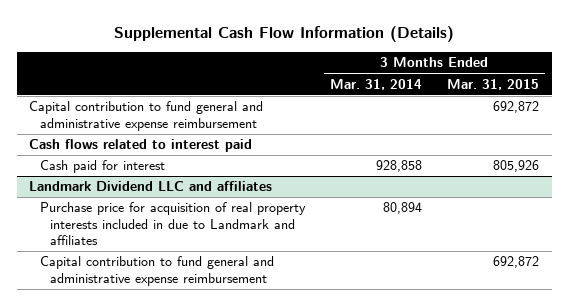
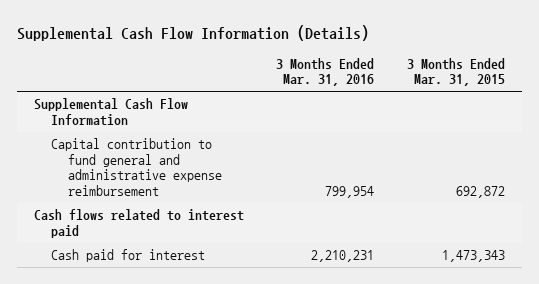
[329,78,422,90] Mar. 31, 2014 -> none
none -> [276,57,375,87] 3 Months Ended Mar. 31, 2016
none -> [33,98,188,126] Supplemental Cash Flow Information
[29,181,273,192] Landmark Dividend LLC and affiliates -> none
[39,202,306,245] Purchase price for acquisition of real property interests included in due to Landmark and affiliates -> none
[39,256,274,286] Capital contribution to fund general and administrative expense reimbursement -> none
[493,160,540,173] 805,926 -> [442,250,506,263] 1,473,343

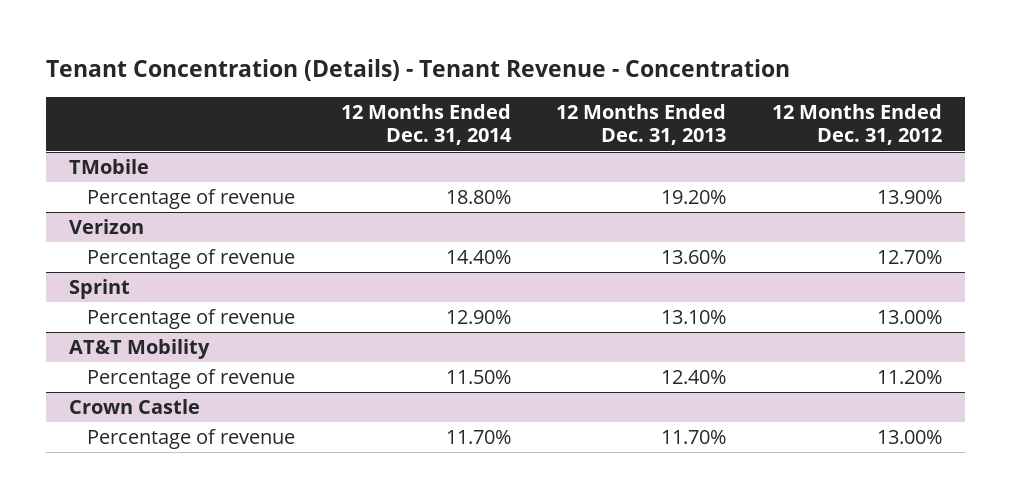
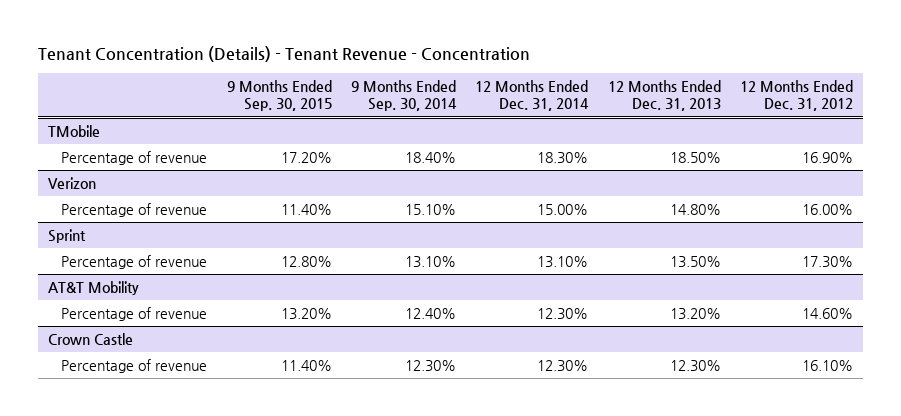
none -> [226,80,332,112] 9 Months Ended Sep. 30, 2015
none -> [351,80,458,112] 9 Months Ended Sep. 30, 2014
[445,190,511,205] 18.80% -> [537,152,589,165] 18.30%
[661,190,727,205] 19.20% -> [669,152,721,164] 18.50%
[876,190,942,205] 13.90% -> [802,152,854,164] 16.90%
[445,250,511,265] 14.40% -> [537,204,589,216] 15.00%
[661,250,727,265] 13.60% -> [669,204,721,216] 14.80%
[876,250,942,265] 12.70% -> [802,204,854,216] 16.00%
[445,310,511,325] 12.90% -> [537,256,589,269] 13.10%
[661,310,727,325] 13.10% -> [669,256,721,269] 13.50%
[876,310,942,325] 13.00% -> [802,256,854,269] 17.30%
[445,370,511,385] 11.50% -> [537,308,589,321] 12.30%
[661,370,727,385] 12.40% -> [669,308,721,321] 13.20%
[876,370,942,385] 11.20% -> [802,308,854,320] 14.60%
[445,430,511,445] 11.70% -> [537,360,589,373] 12.30%
[661,430,727,445] 11.70% -> [669,360,721,373] 12.30%
[876,430,942,445] 13.00% -> [802,360,854,372] 16.10%

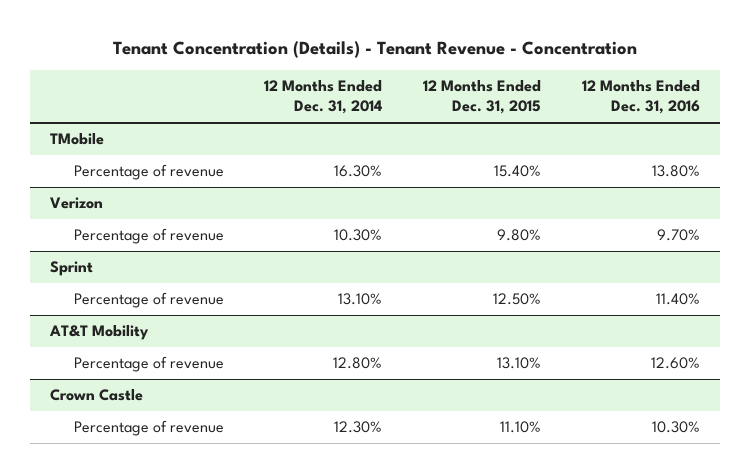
[226,80,332,112] 9 Months Ended Sep. 30, 2015 -> none
[351,80,458,112] 9 Months Ended Sep. 30, 2014 -> none
[607,80,721,112] 12 Months Ended Dec. 31, 2013 -> none
[740,80,854,112] 12 Months Ended Dec. 31, 2012 -> none
none -> [423,80,542,115] 12 Months Ended Dec. 31, 2015
none -> [581,80,700,115] 12 Months Ended Dec. 31, 2016
[537,152,589,165] 18.30% -> [334,165,383,178] 16.30%
[537,204,589,216] 15.00% -> [334,229,383,242] 10.30%
[537,308,589,321] 12.30% -> [333,357,383,370] 12.80%

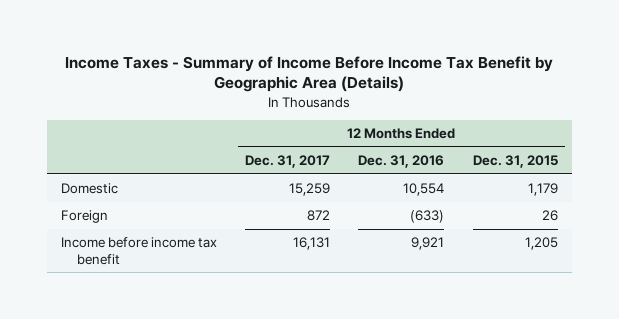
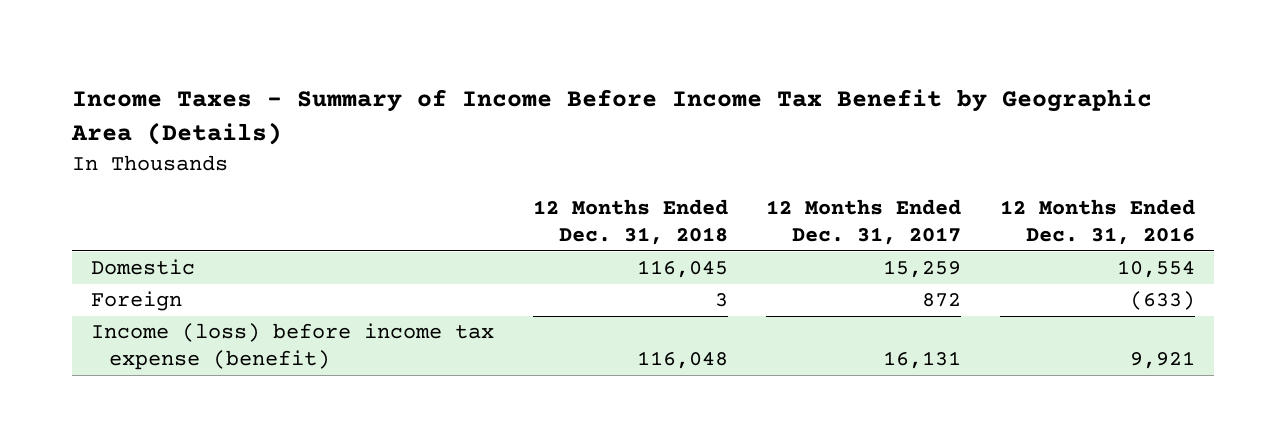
[472,155,558,169] Dec. 31, 2015 -> none
none -> [532,199,728,246] 12 Months Ended Dec. 31, 2018
[60,237,217,265] Income before income tax benefit -> [91,323,495,371] Income (loss) before income tax expense (benefit)

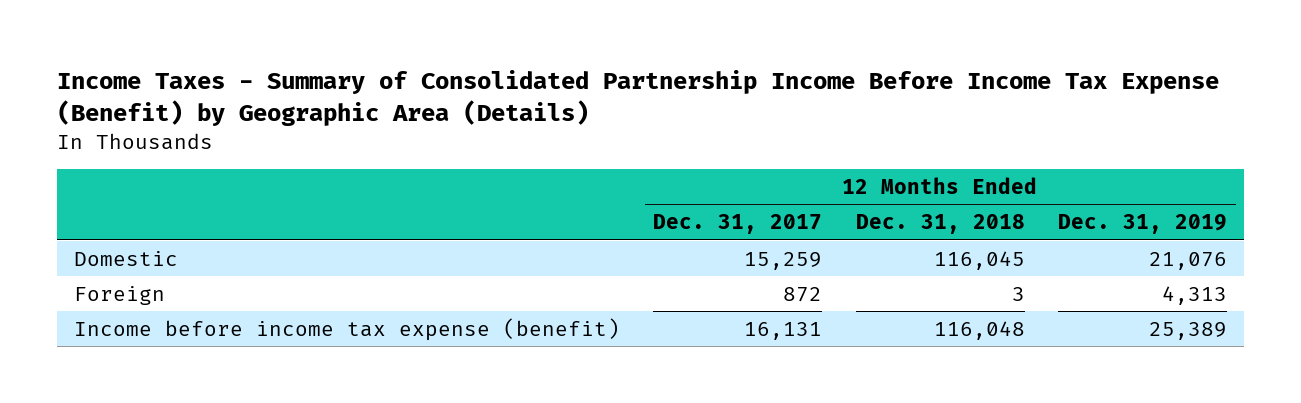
[71,89,1153,146] Income Taxes - Summary of Income Before Income Tax Benefit by Geographic Area (Details) -> [56,69,1219,126] Income Taxes - Summary of Consolidated Partnership Income Before Income Tax Expense (Benefit) by Geographic Area (Details)
[999,199,1195,246] 12 Months Ended Dec. 31, 2016 -> none
none -> [1058,214,1228,235] Dec. 31, 2019
[91,323,495,371] Income (loss) before income tax expense (benefit) -> [73,317,620,341] Income before income tax expense (benefit)

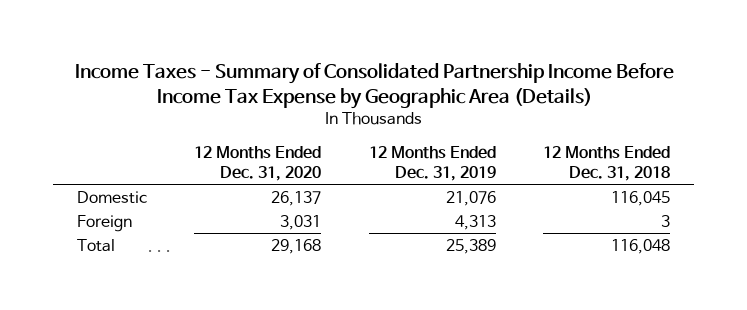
[56,69,1219,126] Income Taxes - Summary of Consolidated Partnership Income Before Income Tax Expense (Benefit) by Geographic Area (Details) -> [74,62,674,109] Income Taxes - Summary of Consolidated Partnership Income Before Income Tax Expense by Geographic Area (Details)
[653,214,823,235] Dec. 31, 2017 -> none
none -> [194,145,322,181] 12 Months Ended Dec. 31, 2020
[73,317,620,341] Income before income tax expense (benefit) -> [76,238,115,252] Total

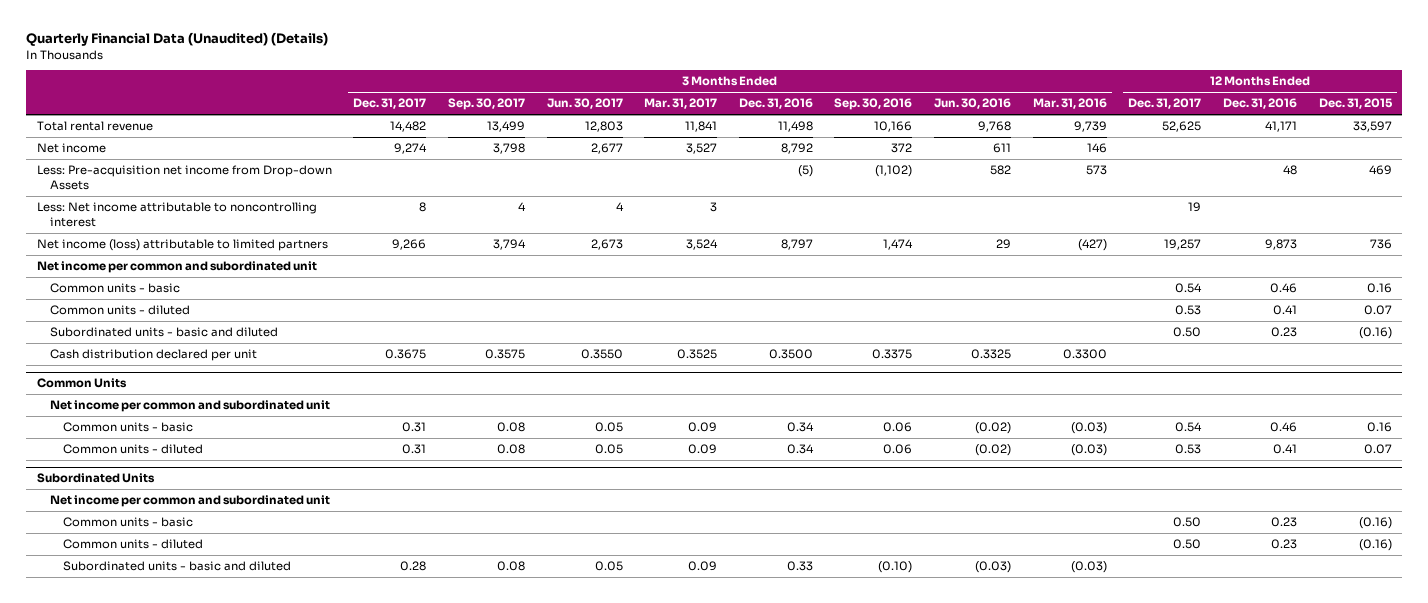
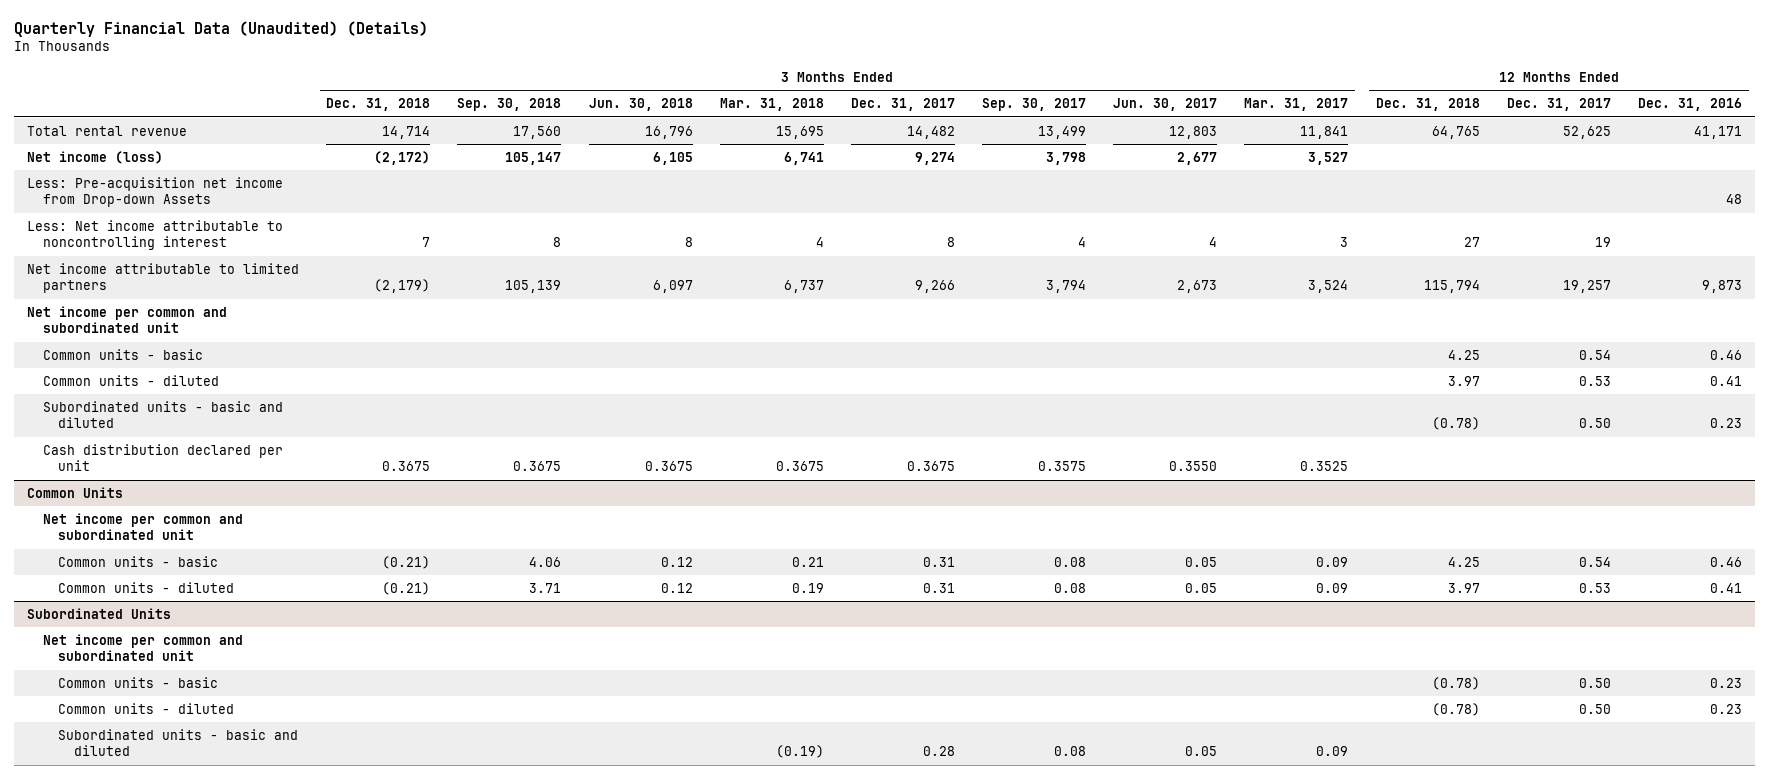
[738,98,813,110] Dec. 31, 2016 -> none
[834,98,913,111] Sep. 30, 2016 -> none
[934,98,1012,110] Jun. 30, 2016 -> none
[1032,98,1107,110] Mar. 31, 2016 -> none
[1318,98,1393,110] Dec. 31, 2015 -> none
none -> [326,98,431,112] Dec. 31, 2018
none -> [457,98,562,112] Sep. 30, 2018
none -> [588,98,693,112] Jun. 30, 2018
none -> [719,98,824,112] Mar. 31, 2018
none -> [1375,98,1480,112] Dec. 31, 2018
[36,143,106,154] Net income -> [27,150,164,164] Net income (loss)
[36,239,328,252] Net income (loss) attributable to limited partners -> [27,262,300,294] Net income attributable to limited partners

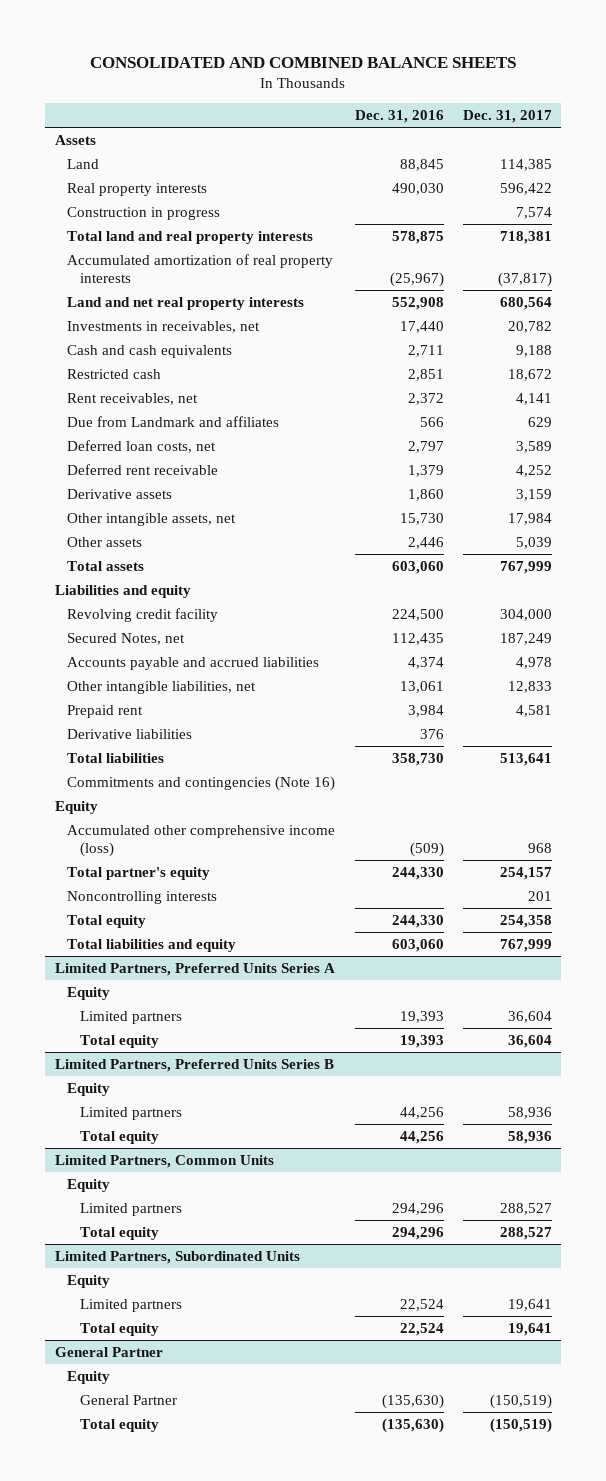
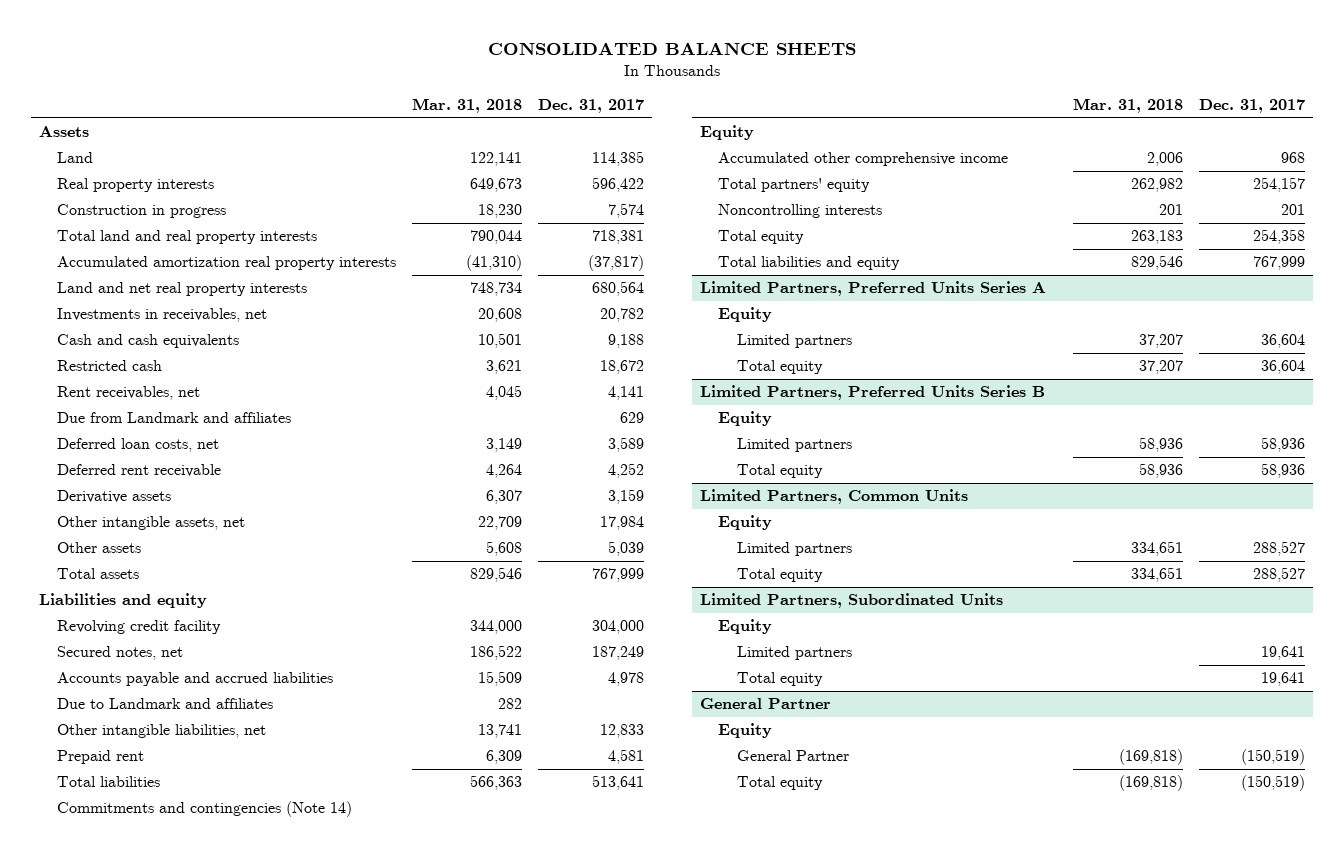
[90,57,517,69] CONSOLIDATED AND COMBINED BALANCE SHEETS -> [488,41,857,55] CONSOLIDATED BALANCE SHEETS
[354,110,444,124] Dec. 31, 2016 -> none
none -> [412,98,523,114] Mar. 31, 2018
[67,253,334,284] Accumulated amortization of real property interests -> [57,256,397,271] Accumulated amortization real property interests
[67,632,186,645] Secured Notes, net -> [57,646,184,661] Secured notes, net
none -> [57,698,274,710] Due to Landmark and affiliates
[67,728,193,739] Derivative liabilities -> none
[67,775,336,791] Commitments and contingencies (Note 16) -> [57,801,353,818] Commitments and contingencies (Note 14)
[67,824,336,858] Accumulated other comprehensive income (loss) -> [718,152,1009,167] Accumulated other comprehensive income
[67,866,211,880] Total partner's equity -> [718,178,871,193] Total partners' equity

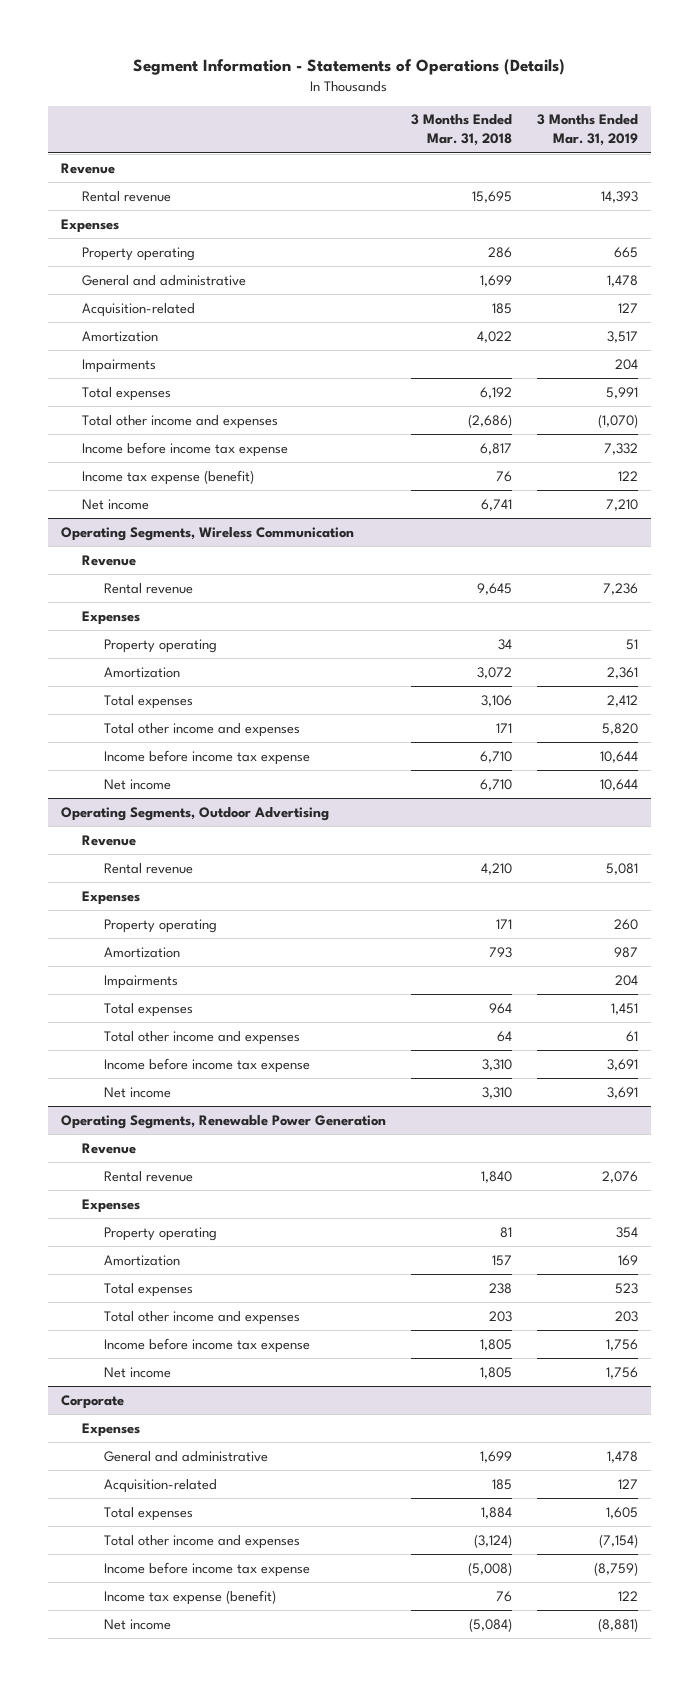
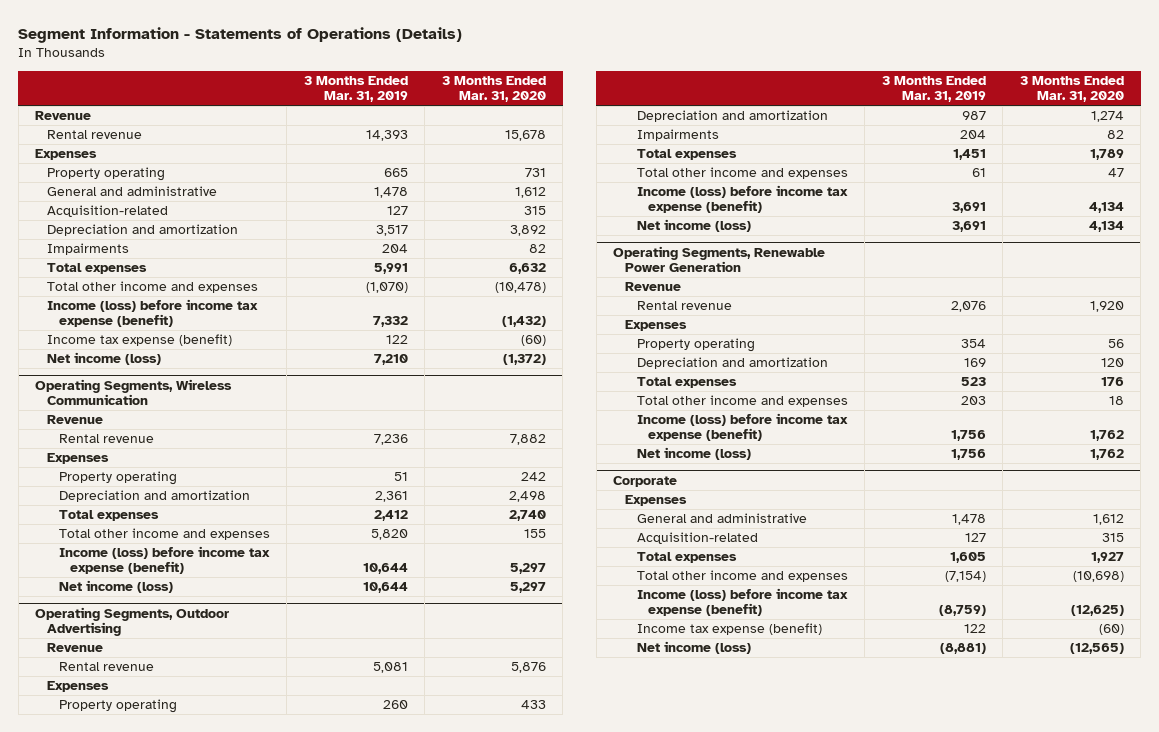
[410,114,512,147] 3 Months Ended Mar. 31, 2018 -> none
none -> [441,75,546,103] 3 Months Ended Mar. 31, 2020
[82,330,159,342] Amortization -> [47,224,239,237] Depreciation and amortization
[82,441,289,457] Income before income tax expense -> [47,299,259,328] Income (loss) before income tax expense (benefit)
[82,498,150,510] Net income -> [47,352,162,366] Net income (loss)
[104,666,181,678] Amortization -> [58,490,250,503] Depreciation and amortization
[104,749,311,765] Income before income tax expense -> [58,546,270,575] Income (loss) before income tax expense (benefit)
[104,778,172,790] Net income -> [58,580,173,594] Net income (loss)
[104,946,181,958] Amortization -> [636,110,828,123] Depreciation and amortization
[104,1057,311,1073] Income before income tax expense -> [636,185,848,214] Income (loss) before income tax expense (benefit)
[104,1086,172,1098] Net income -> [636,219,751,233] Net income (loss)
[104,1254,181,1266] Amortization -> [636,357,828,370] Depreciation and amortization
[104,1337,311,1353] Income before income tax expense -> [636,413,848,442] Income (loss) before income tax expense (benefit)
[104,1366,172,1378] Net income -> [636,447,751,461] Net income (loss)
[104,1561,311,1577] Income before income tax expense -> [636,588,848,617] Income (loss) before income tax expense (benefit)
[104,1618,172,1630] Net income -> [636,641,751,655] Net income (loss)

